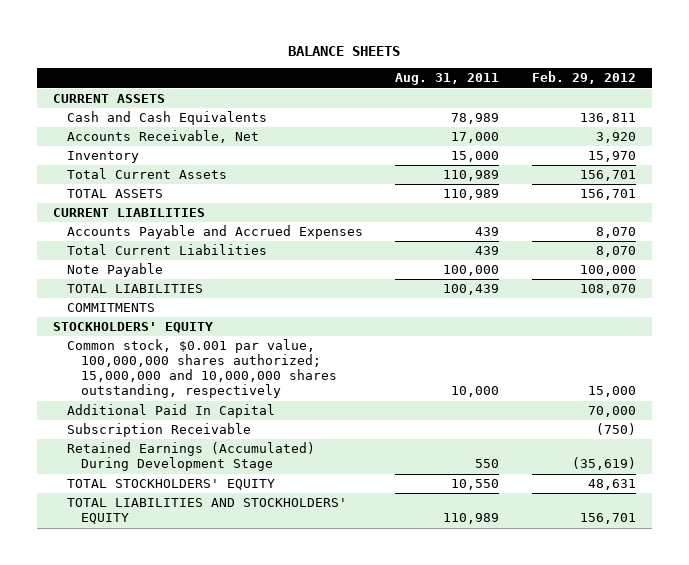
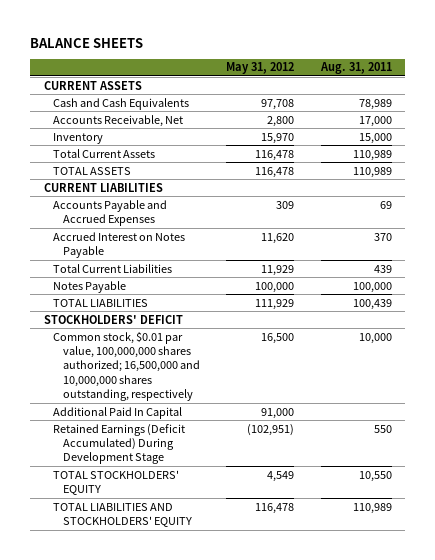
[531,71,636,85] Feb. 29, 2012 -> none
none -> [226,62,295,75] May 31, 2012
[475,227,500,237] 439 -> [379,200,392,209] 69
none -> [53,231,186,258] Accrued Interest on Notes Payable
[66,263,163,278] Note Payable -> [53,280,127,293] Notes Payable
[66,303,155,313] COMMITMENTS -> none
[52,322,213,334] STOCKHOLDERS' EQUITY -> [43,314,183,324] STOCKHOLDERS' DEFICIT
[66,339,338,399] Common stock, $0.001 par value, 100,000,000 shares authorized; 15,000,000 and 10,000,000 shares outstanding, respectively -> [53,330,200,401] Common stock, $0.01 par value, 100,000,000 shares authorized; 16,500,000 and 10,000,000 shares outstanding, respectively
[66,423,251,438] Subscription Receivable -> none
[66,442,315,472] Retained Earnings (Accumulated) During Development Stage -> [53,423,186,465] Retained Earnings (Deficit Accumulated) During Development Stage

